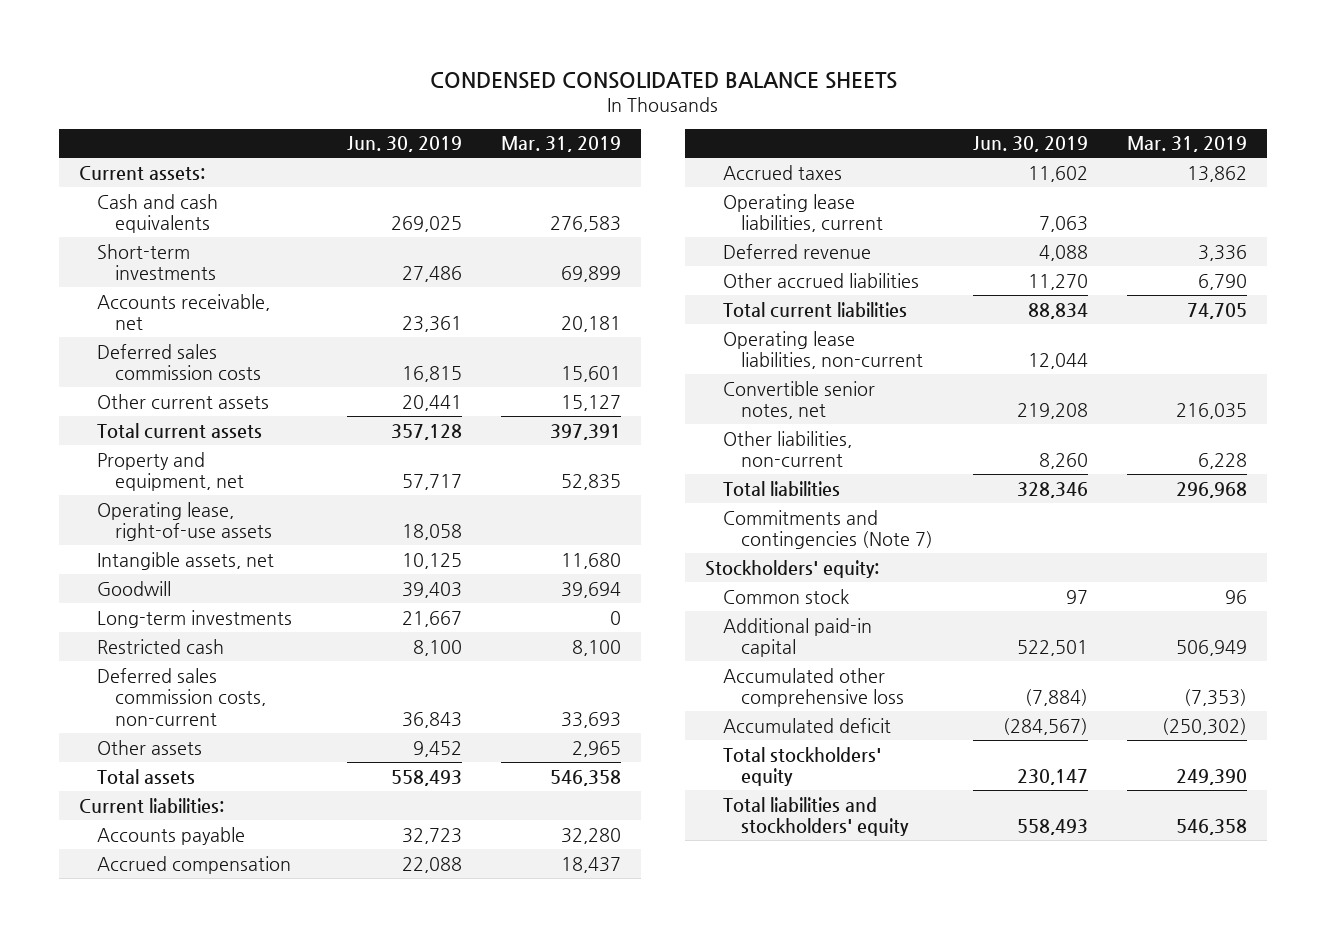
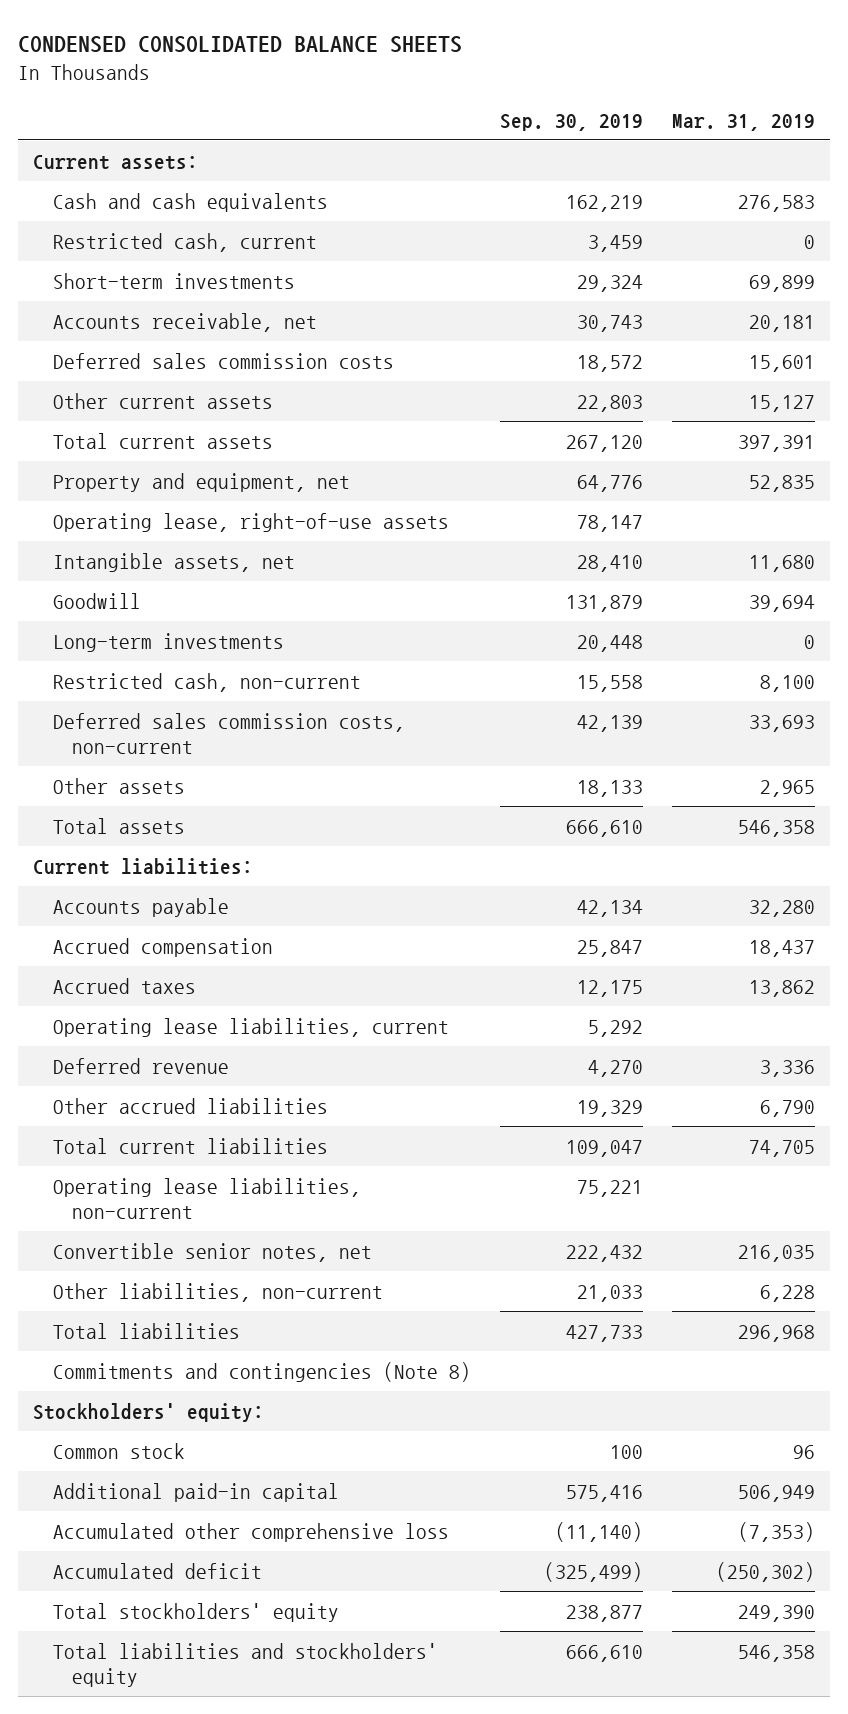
[346,136,462,153] Jun. 30, 2019 -> none
none -> [499,113,643,131] Sep. 30, 2019
none -> [52,232,317,252] Restricted cash, current
[97,638,225,654] Restricted cash -> [52,672,361,692] Restricted cash, non-current
[723,509,934,550] Commitments and contingencies (Note 7) -> [52,1361,471,1382] Commitments and contingencies (Note 8)

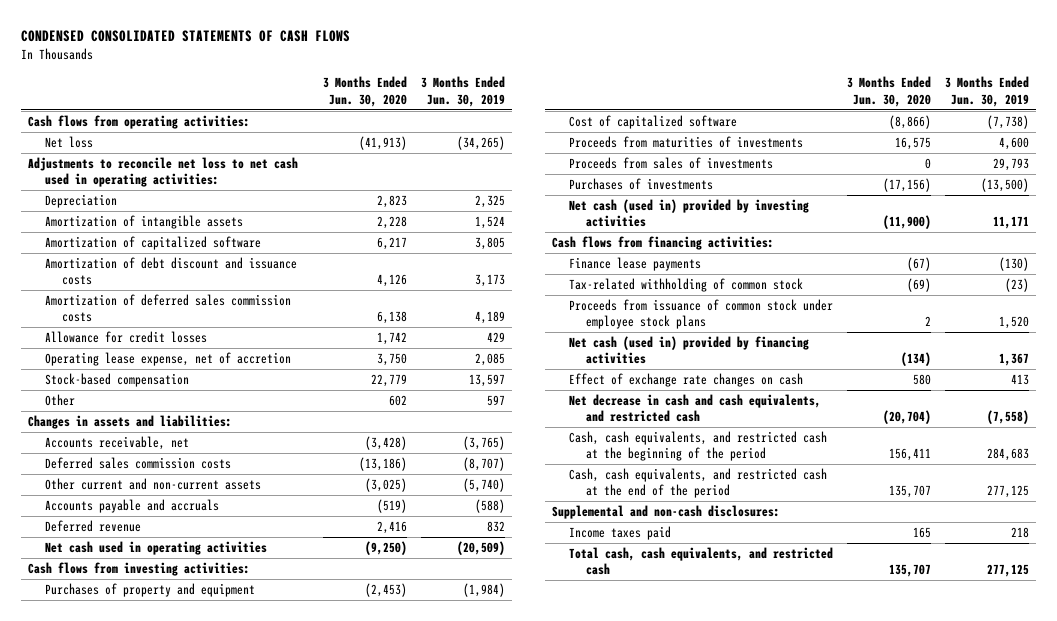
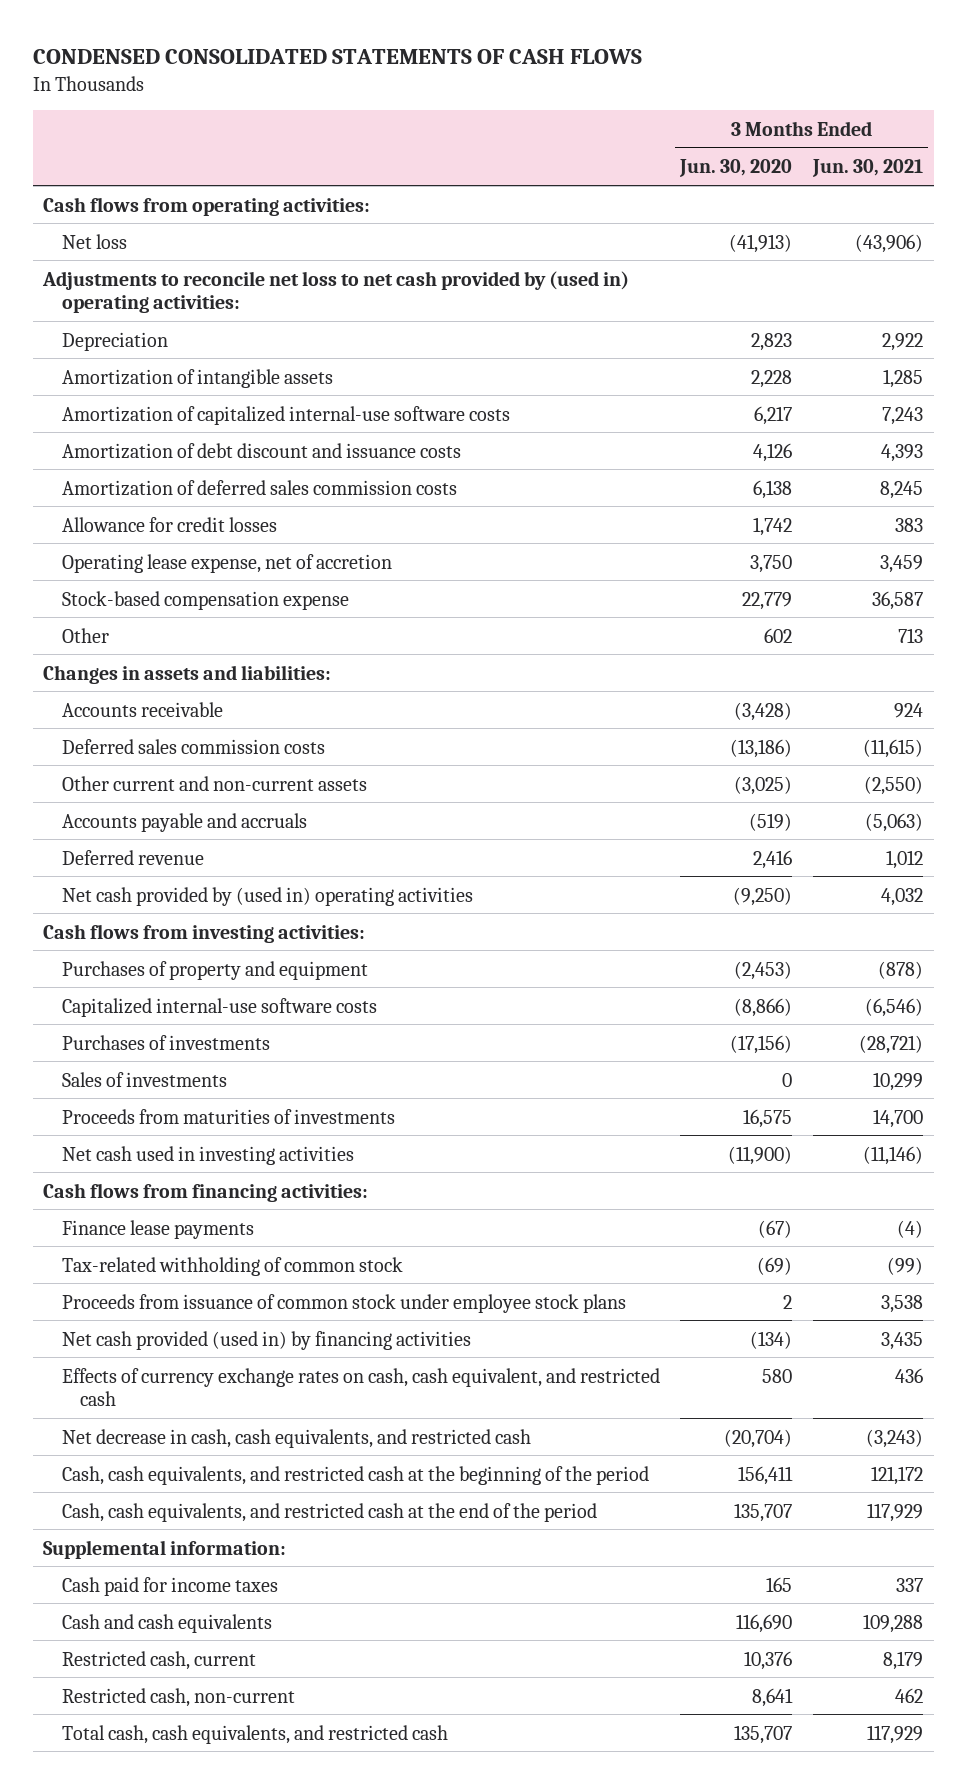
[420,76,505,107] 3 Months Ended Jun. 30, 2019 -> none
none -> [812,159,924,178] Jun. 30, 2021
[27,156,298,188] Adjustments to reconcile net loss to net cash used in operating activities: -> [42,270,630,313] Adjustments to reconcile net loss to net cash provided by (used in) operating activities:
[44,235,261,250] Amortization of capitalized software -> [61,405,510,425] Amortization of capitalized internal-use software costs
[44,372,189,387] Stock-based compensation -> [61,590,349,610] Stock-based compensation expense
[44,435,189,450] Accounts receivable, net -> [61,701,223,717] Accounts receivable
[44,540,267,555] Net cash used in operating activities -> [61,886,473,906] Net cash provided by (used in) operating activities
[568,156,773,169] Proceeds from sales of investments -> none
[568,114,737,129] Cost of capitalized software -> [61,997,377,1017] Capitalized internal-use software costs
none -> [61,1071,227,1087] Sales of investments
[568,135,803,148] Proceeds from maturities of investments -> [61,1108,395,1124] Proceeds from maturities of investments
[568,198,809,228] Net cash (used in) provided by investing activities -> [61,1145,354,1165] Net cash used in investing activities
[568,335,809,365] Net cash (used in) provided by financing activities -> [61,1330,471,1350] Net cash provided (used in) by financing activities
[568,372,803,387] Effect of exchange rate changes on cash -> [61,1367,660,1406] Effects of currency exchange rates on cash, cash equivalent, and restricted cash
[568,393,821,423] Net decrease in cash and cash equivalents, and restricted cash -> [61,1428,531,1448] Net decrease in cash, cash equivalents, and restricted cash
[551,504,780,519] Supplemental and non-cash disclosures: -> [43,1539,287,1559] Supplemental information:
[568,525,671,540] Income taxes paid -> [61,1576,278,1596] Cash paid for income taxes
none -> [61,1613,272,1633] Cash and cash equivalents
none -> [61,1650,256,1670] Restricted cash, current
none -> [61,1687,295,1707] Restricted cash, non-current

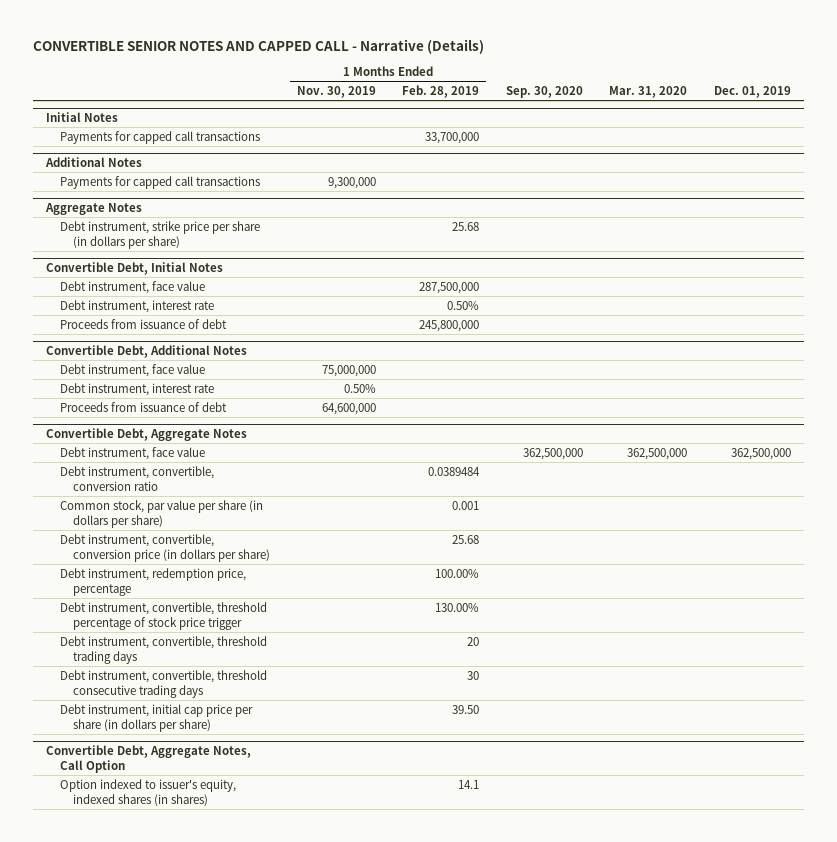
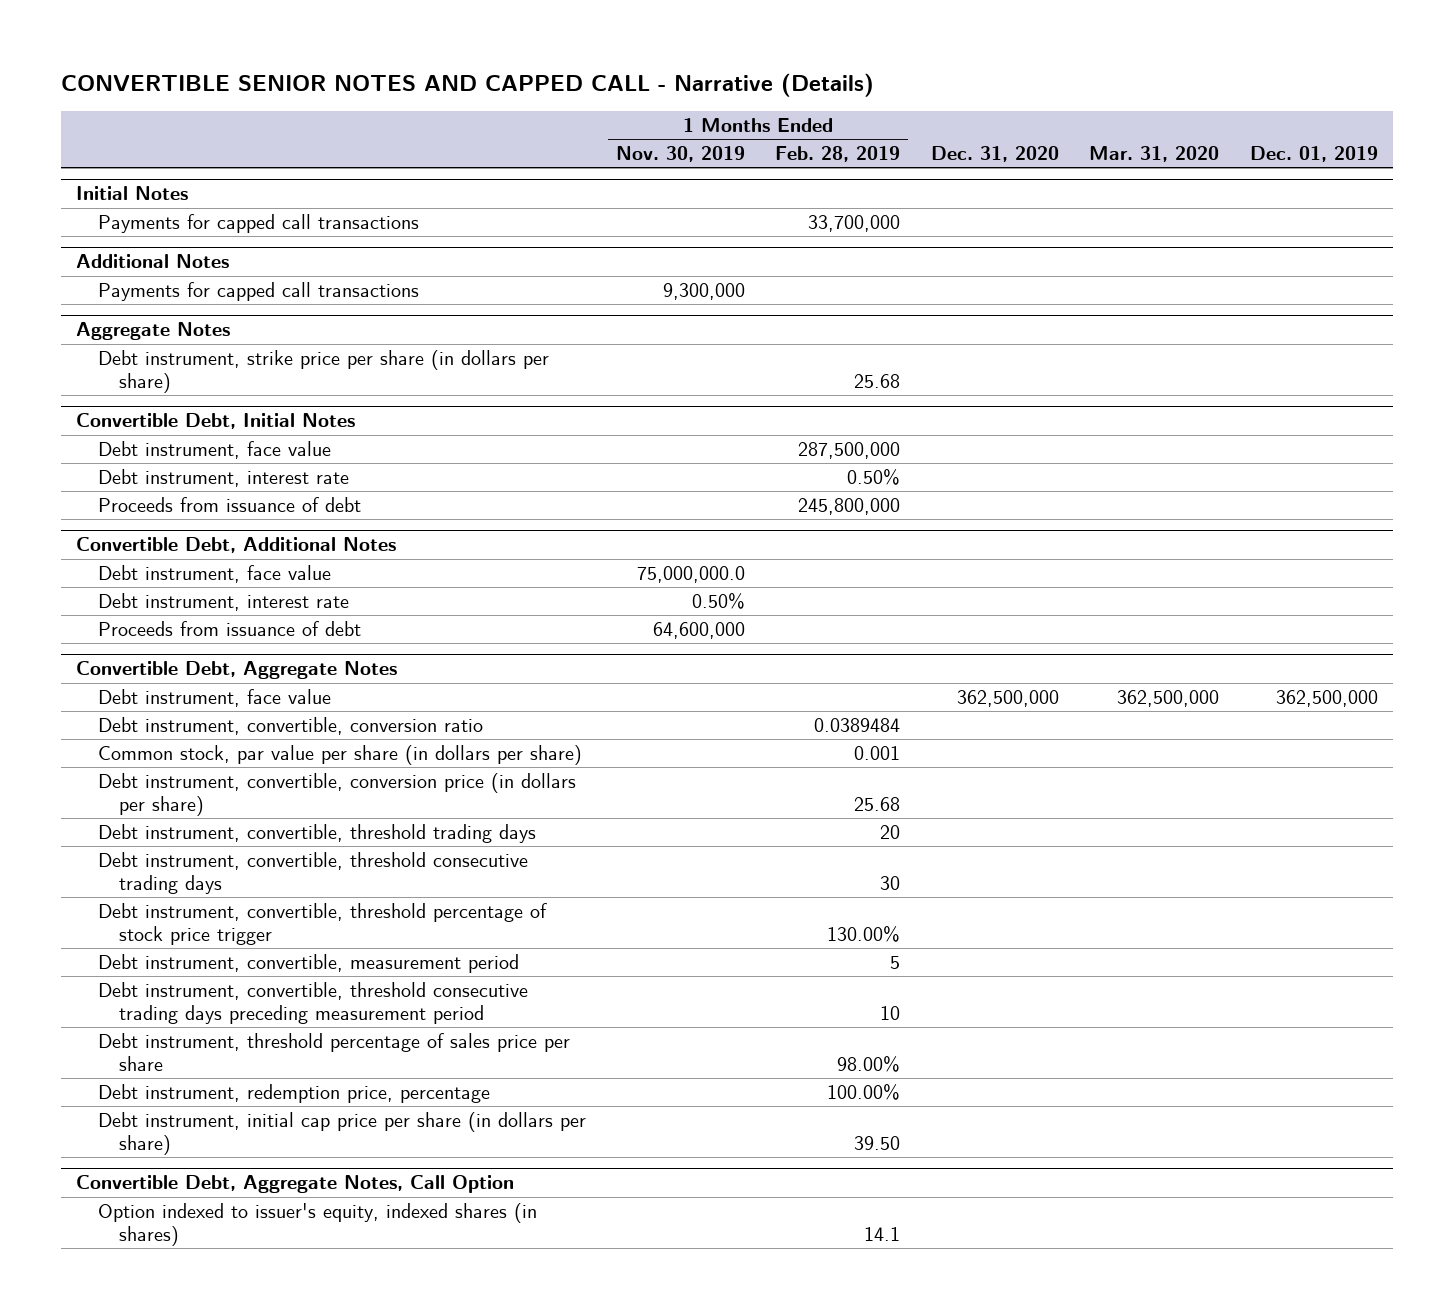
[505,86,583,99] Sep. 30, 2020 -> none
none -> [930,146,1059,163] Dec. 31, 2020
[321,364,376,377] 75,000,000 -> [636,565,745,583] 75,000,000.0
[59,601,267,630] Debt instrument, convertible, threshold percentage of stock price trigger -> [97,902,547,946] Debt instrument, convertible, threshold percentage of stock price trigger
none -> [97,953,519,973] Debt instrument, convertible, measurement period
none -> [97,981,528,1025] Debt instrument, convertible, threshold consecutive trading days preceding measurement period
none -> [97,1032,570,1072] Debt instrument, threshold percentage of sales price per share
[59,567,246,596] Debt instrument, redemption price, percentage -> [97,1083,490,1103] Debt instrument, redemption price, percentage

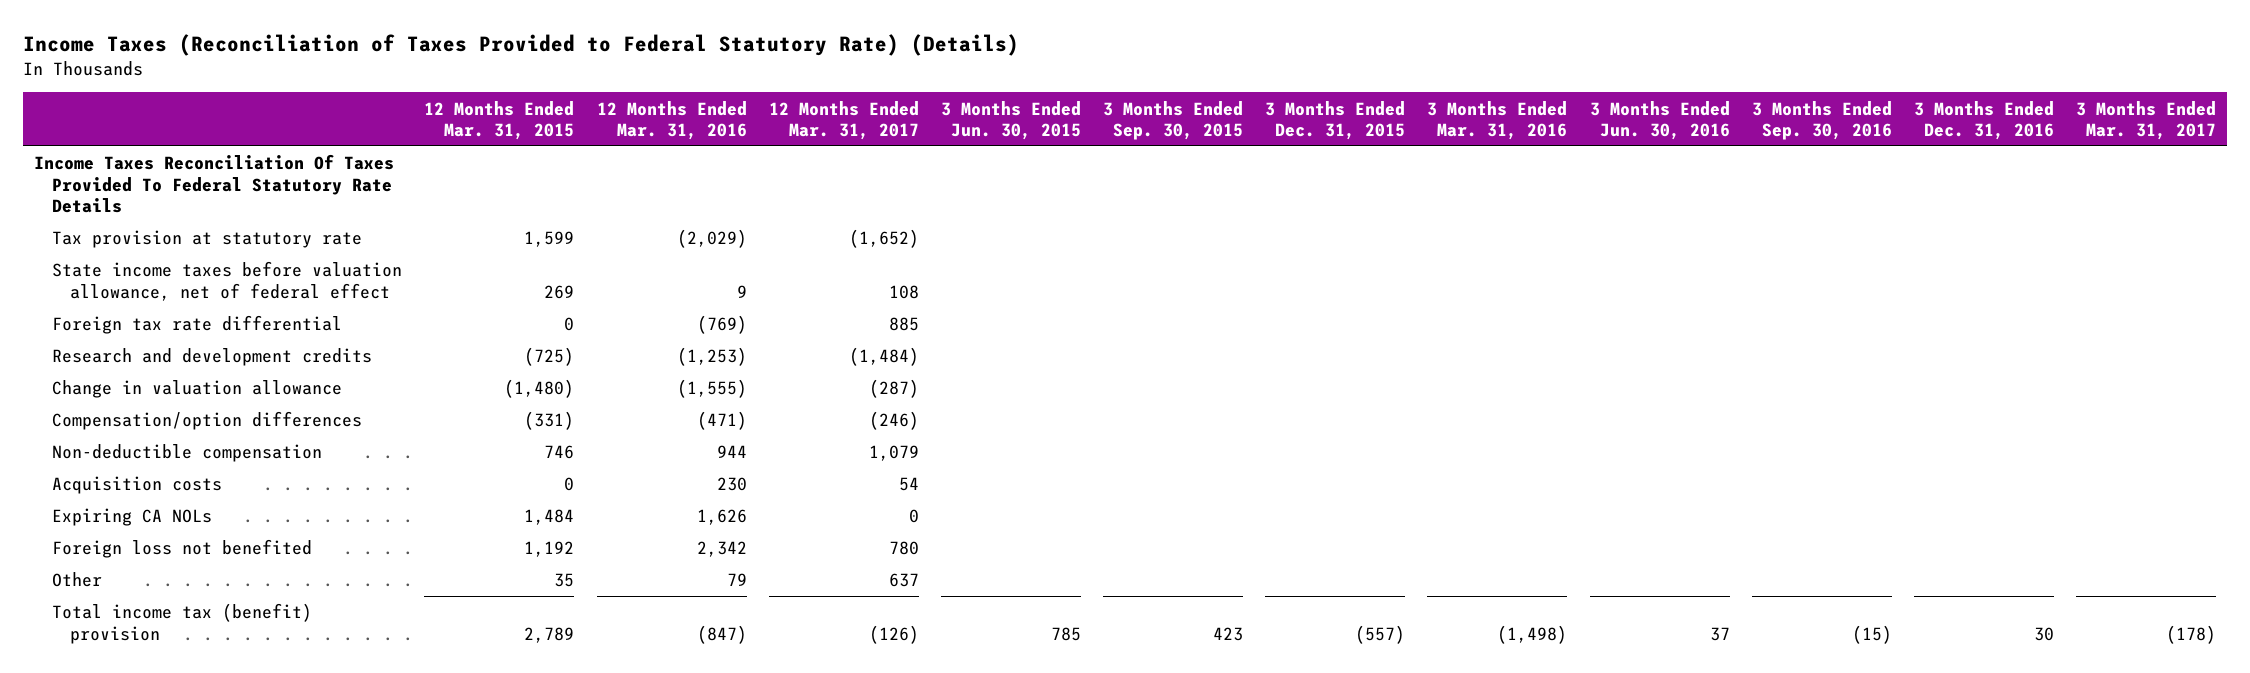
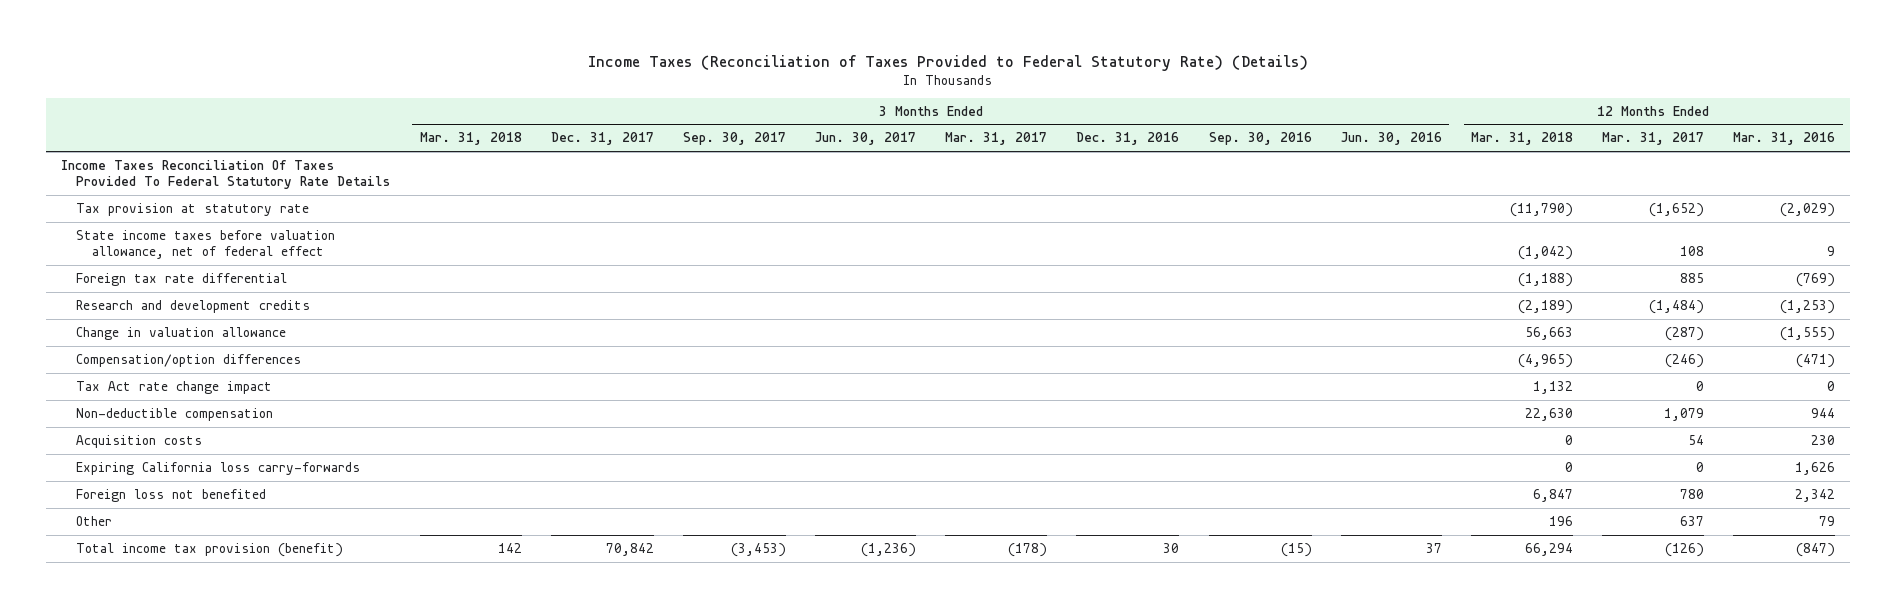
[424,100,575,140] 12 Months Ended Mar. 31, 2015 -> none
[940,100,1081,140] 3 Months Ended Jun. 30, 2015 -> none
[1103,100,1244,140] 3 Months Ended Sep. 30, 2015 -> none
[1265,100,1406,140] 3 Months Ended Dec. 31, 2015 -> none
[1427,100,1568,140] 3 Months Ended Mar. 31, 2016 -> none
none -> [419,132,522,146] Mar. 31, 2018
none -> [550,132,654,146] Dec. 31, 2017
none -> [682,132,786,146] Sep. 30, 2017
none -> [815,132,917,146] Jun. 30, 2017
none -> [1470,132,1573,146] Mar. 31, 2018
none -> [76,380,273,394] Tax Act rate change impact
[52,508,213,527] Expiring CA NOLs -> [76,461,361,475] Expiring California loss carry-forwards
[52,603,313,644] Total income tax (benefit) provision -> [76,542,344,557] Total income tax provision (benefit)

